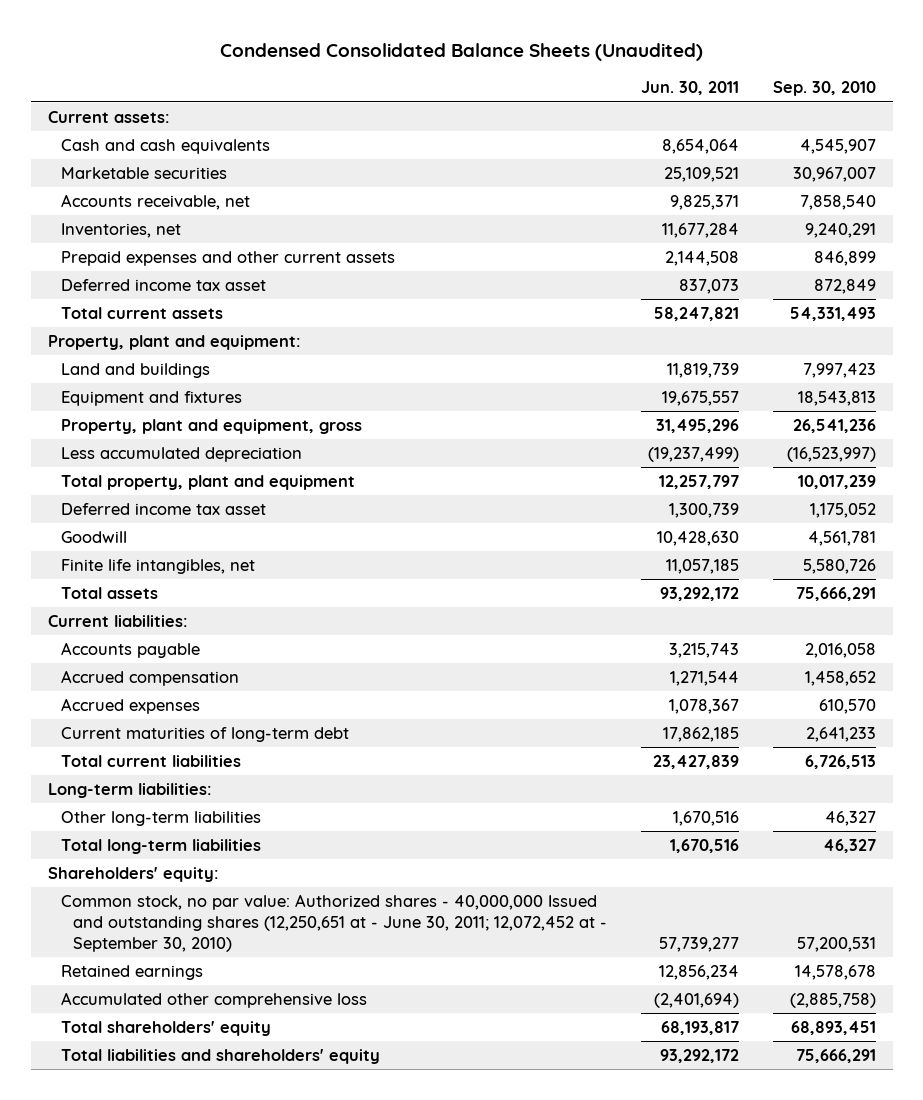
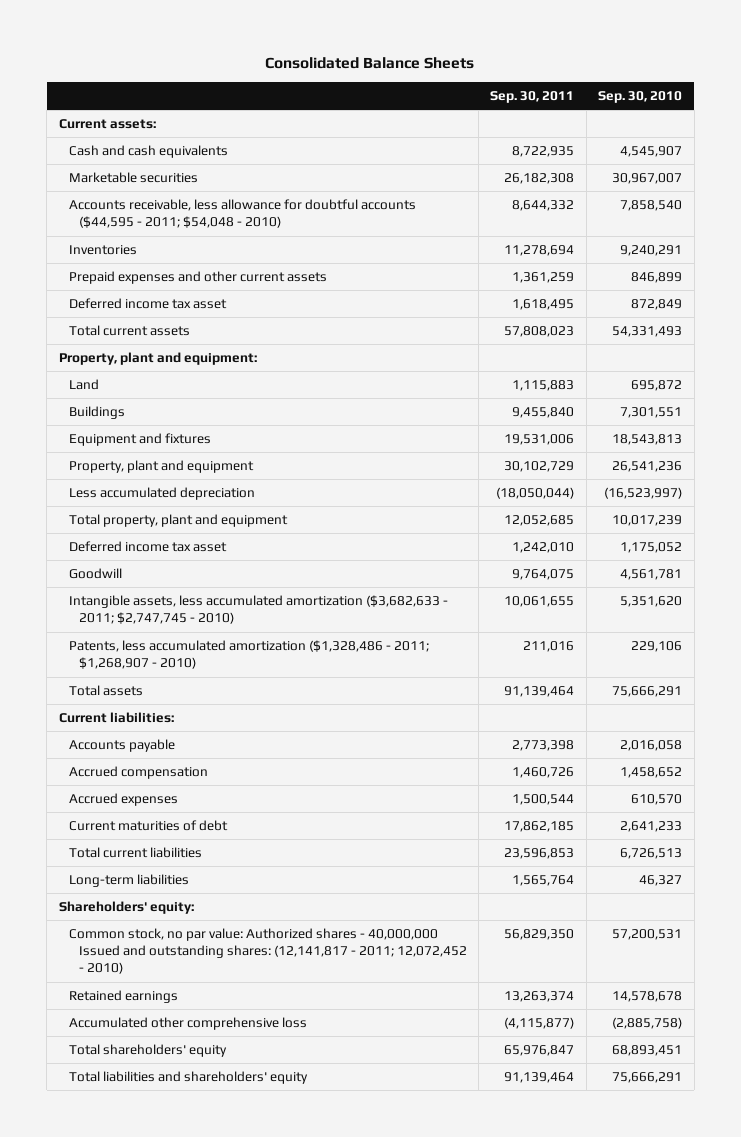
[219,42,703,61] Condensed Consolidated Balance Sheets (Unaudited) -> [265,56,475,69] Consolidated Balance Sheets
[641,81,740,96] Jun. 30, 2011 -> none
none -> [490,90,575,103] Sep. 30, 2011
[60,194,250,211] Accounts receivable, net -> [68,199,416,229] Accounts receivable, less allowance for doubtful accounts ($44,595 - 2011; $54,048 - 2010)
[60,223,181,239] Inventories, net -> [68,245,137,256] Inventories
[60,363,210,379] Land and buildings -> none
none -> [68,379,99,391] Land
none -> [68,406,125,420] Buildings
[60,419,362,435] Property, plant and equipment, gross -> [68,460,254,474] Property, plant and equipment
[60,559,255,575] Finite life intangibles, net -> none
none -> [68,595,448,625] Intangible assets, less accumulated amortization ($3,682,633 - 2011; $2,747,745 - 2010)
none -> [68,640,429,670] Patents, less accumulated amortization ($1,328,486 - 2011; $1,268,907 - 2010)
[60,727,349,743] Current maturities of long-term debt -> [68,820,228,832] Current maturities of debt
[47,783,212,799] Long-term liabilities: -> none
[60,811,261,827] Other long-term liabilities -> none
[60,839,261,855] Total long-term liabilities -> [68,874,189,888] Long-term liabilities
[60,894,608,953] Common stock, no par value: Authorized shares - 40,000,000 Issued and outstanding shares (12,250,651 at - June 30, 2011; 12,072,452 at - September 30, 2010) -> [68,928,467,975] Common stock, no par value: Authorized shares - 40,000,000 Issued and outstanding shares: (12,141,817 - 2011; 12,072,452 - 2010)

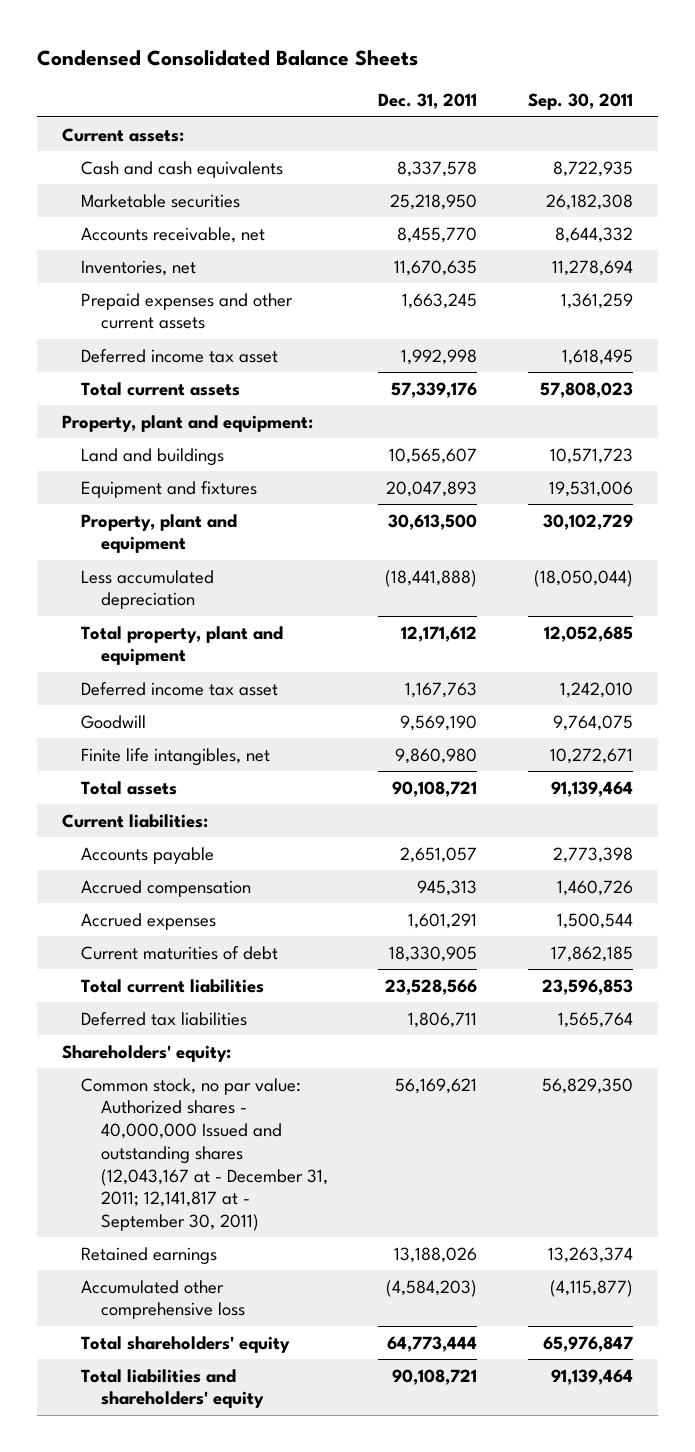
[265,56,475,69] Consolidated Balance Sheets -> [36,50,418,67] Condensed Consolidated Balance Sheets
[598,90,683,103] Sep. 30, 2010 -> none
none -> [378,93,478,110] Dec. 31, 2011
[68,199,416,229] Accounts receivable, less allowance for doubtful accounts ($44,595 - 2011; $54,048 - 2010) -> [81,226,266,243] Accounts receivable, net
[68,245,137,256] Inventories -> [81,259,197,276] Inventories, net
[68,379,99,391] Land -> none
[68,406,125,420] Buildings -> none
none -> [81,447,225,466] Land and buildings
[68,595,448,625] Intangible assets, less accumulated amortization ($3,682,633 - 2011; $2,747,745 - 2010) -> none
[68,640,429,670] Patents, less accumulated amortization ($1,328,486 - 2011; $1,268,907 - 2010) -> none
none -> [81,747,271,766] Finite life intangibles, net
[68,874,189,888] Long-term liabilities -> [81,1011,248,1026] Deferred tax liabilities
[68,928,467,975] Common stock, no par value: Authorized shares - 40,000,000 Issued and outstanding shares: (12,141,817 - 2011; 12,072,452 - 2010) -> [81,1077,328,1231] Common stock, no par value: Authorized shares - 40,000,000 Issued and outstanding shares (12,043,167 at - December 31, 2011; 12,141,817 at - September 30, 2011)

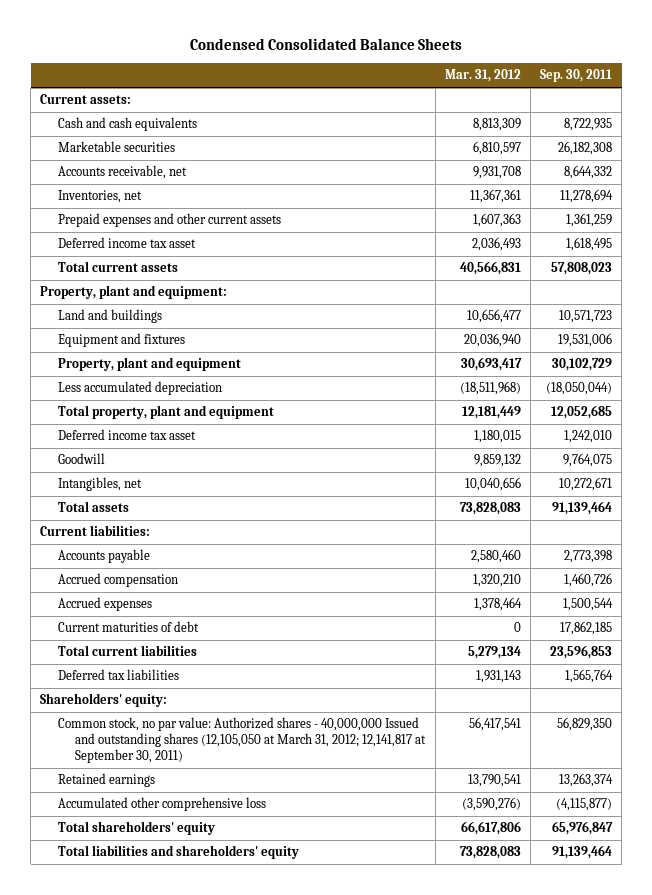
[378,93,478,110] Dec. 31, 2011 -> none
none -> [444,69,521,83] Mar. 31, 2012
[81,747,271,766] Finite life intangibles, net -> [57,477,142,492] Intangibles, net
[81,1077,328,1231] Common stock, no par value: Authorized shares - 40,000,000 Issued and outstanding shares (12,043,167 at - December 31, 2011; 12,141,817 at - September 30, 2011) -> [57,717,427,764] Common stock, no par value: Authorized shares - 40,000,000 Issued and outstanding shares (12,105,050 at March 31, 2012; 12,141,817 at September 30, 2011)

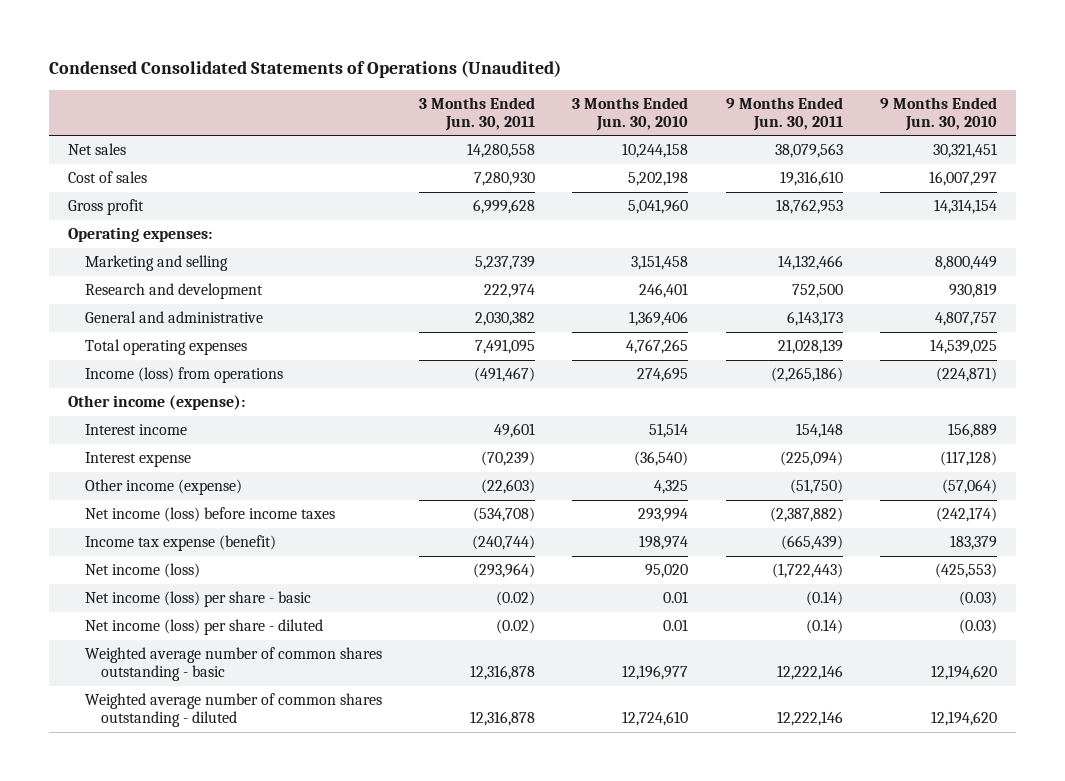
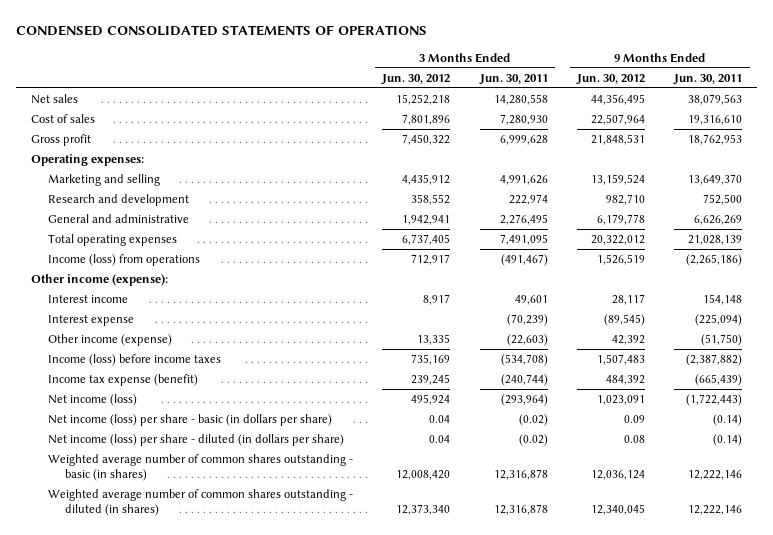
[49,59,562,78] Condensed Consolidated Statements of Operations (Unaudited) -> [16,25,428,37] CONDENSED CONSOLIDATED STATEMENTS OF OPERATIONS
[572,96,689,131] 3 Months Ended Jun. 30, 2010 -> none
[880,96,998,131] 9 Months Ended Jun. 30, 2010 -> none
none -> [381,73,451,85] Jun. 30, 2012
none -> [575,73,645,85] Jun. 30, 2012
[475,256,536,271] 5,237,739 -> [499,175,548,186] 4,991,626
[777,255,843,271] 14,132,466 -> [688,174,743,186] 13,649,370
[475,312,536,327] 2,030,382 -> [499,214,548,226] 2,276,495
[786,311,843,327] 6,143,173 -> [694,215,743,226] 6,626,269
[84,507,335,523] Net income (loss) before income taxes -> [47,354,221,367] Income (loss) before income taxes
[84,591,311,608] Net income (loss) per share - basic -> [47,414,332,427] Net income (loss) per share - basic (in dollars per share)
[84,619,323,636] Net income (loss) per share - diluted -> [47,434,344,447] Net income (loss) per share - diluted (in dollars per share)
[84,647,382,682] Weighted average number of common shares outstanding - basic -> [47,454,353,481] Weighted average number of common shares outstanding - basic (in shares)
[84,693,382,728] Weighted average number of common shares outstanding - diluted -> [47,489,353,516] Weighted average number of common shares outstanding - diluted (in shares)

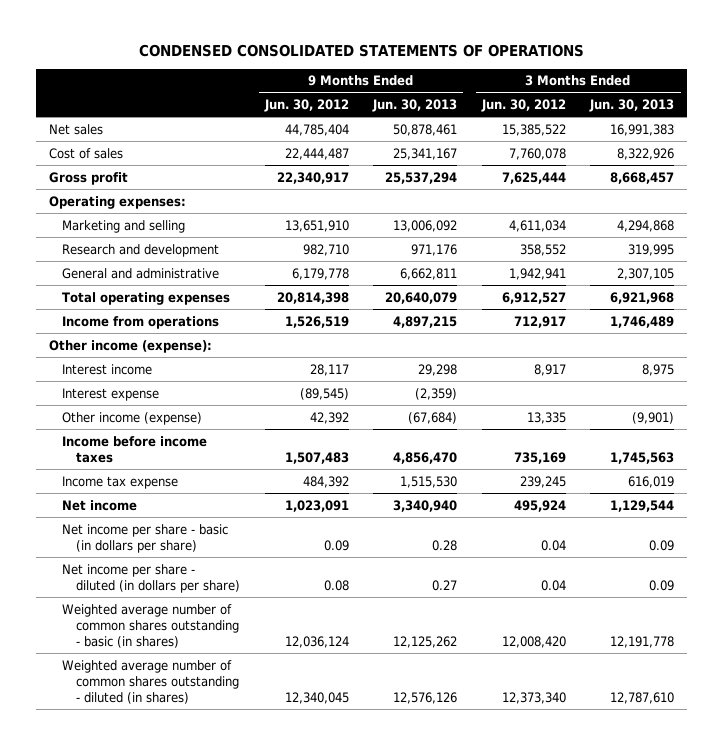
[478,73,548,85] Jun. 30, 2011 -> none
[673,73,743,85] Jun. 30, 2011 -> none
none -> [372,99,458,113] Jun. 30, 2013
none -> [589,99,675,113] Jun. 30, 2013
[396,94,451,106] 15,252,218 -> [501,123,566,136] 15,385,522
[590,94,645,106] 44,356,495 -> [284,123,349,136] 44,785,404
[402,114,451,126] 7,801,896 -> [508,147,566,160] 7,760,078
[590,114,645,126] 22,507,964 -> [284,147,349,160] 22,444,487
[402,134,451,146] 7,450,322 -> [501,171,566,184] 7,625,444
[590,134,645,146] 21,848,531 -> [276,171,349,184] 22,340,917
[402,174,451,186] 4,435,912 -> [508,219,566,232] 4,611,034
[590,174,645,186] 13,159,524 -> [284,219,349,232] 13,651,910
[402,234,451,246] 6,737,405 -> [501,291,566,304] 6,912,527
[590,235,645,246] 20,322,012 -> [276,291,349,304] 20,814,398
[47,254,200,267] Income (loss) from operations -> [62,315,220,329] Income from operations
[47,354,221,367] Income (loss) before income taxes -> [62,435,208,463] Income before income taxes
[47,374,198,387] Income tax expense (benefit) -> [62,475,179,489] Income tax expense
[47,394,137,407] Net income (loss) -> [62,499,138,511] Net income
[47,414,332,427] Net income (loss) per share - basic (in dollars per share) -> [62,523,229,553] Net income per share - basic (in dollars per share)
[47,434,344,447] Net income (loss) per share - diluted (in dollars per share) -> [62,563,241,593] Net income per share - diluted (in dollars per share)

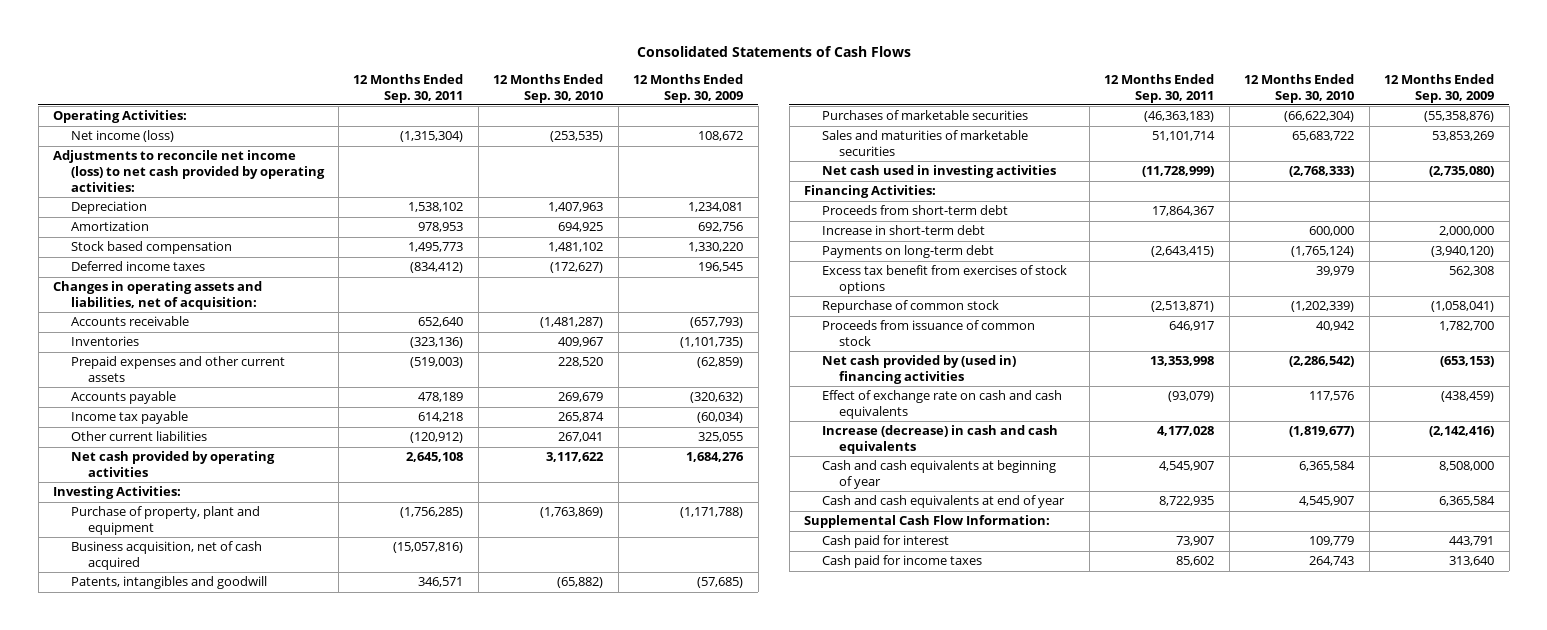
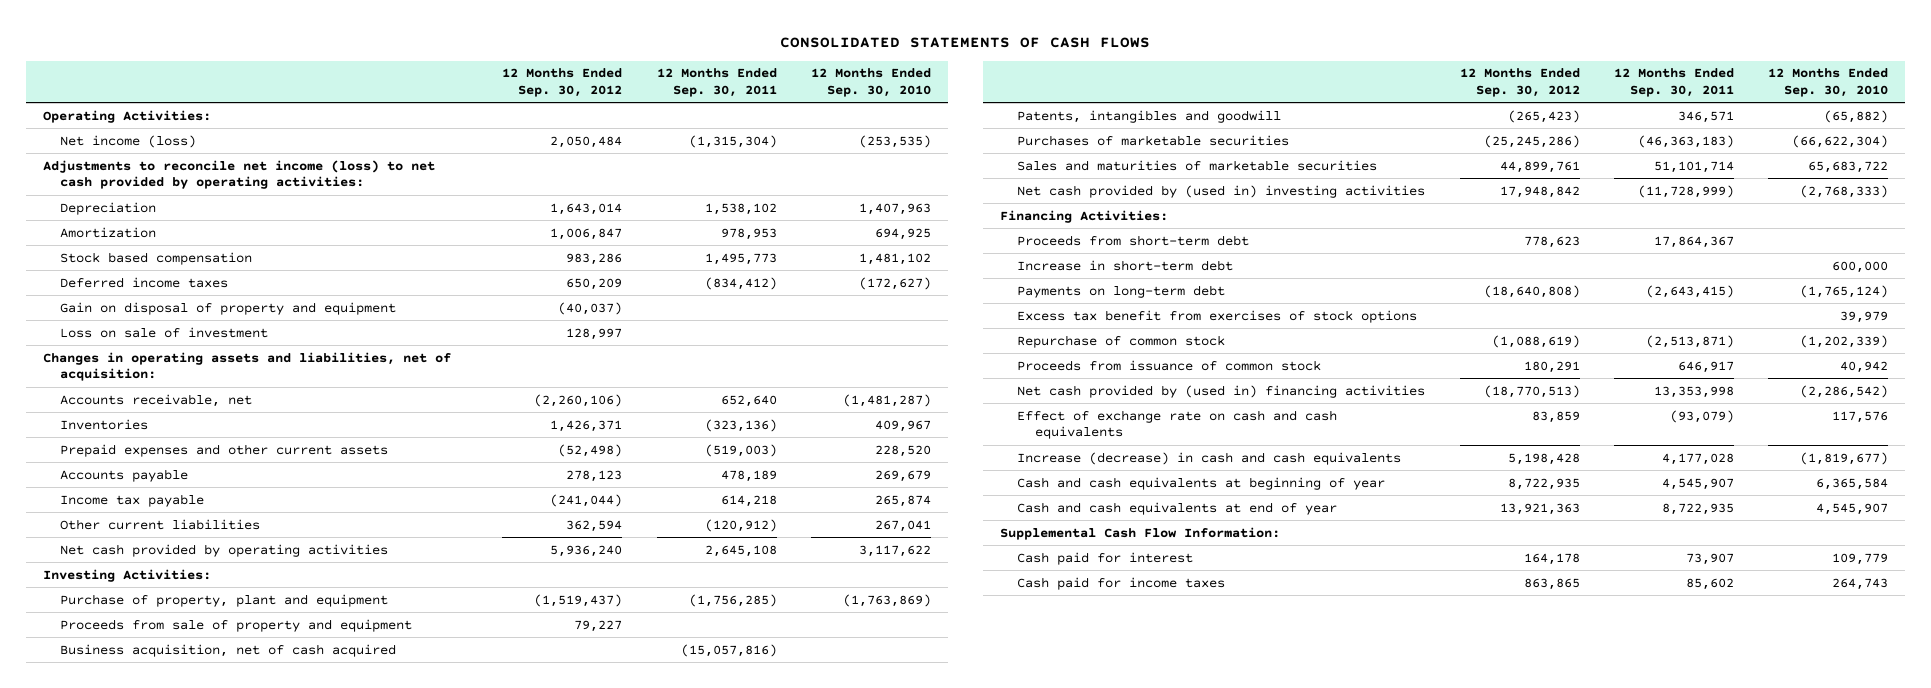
[636,46,911,58] Consolidated Statements of Cash Flows -> [780,36,1151,48] CONSOLIDATED STATEMENTS OF CASH FLOWS
[633,73,744,103] 12 Months Ended Sep. 30, 2009 -> none
none -> [502,68,623,97] 12 Months Ended Sep. 30, 2012
none -> [60,301,397,315] Gain on disposal of property and equipment
none -> [60,326,269,338] Loss on sale of investment
[70,316,189,327] Accounts receivable -> [60,393,253,407] Accounts receivable, net
none -> [60,618,413,632] Proceeds from sale of property and equipment
[821,165,1056,179] Net cash used in investing activities -> [1017,184,1426,198] Net cash provided by (used in) investing activities

